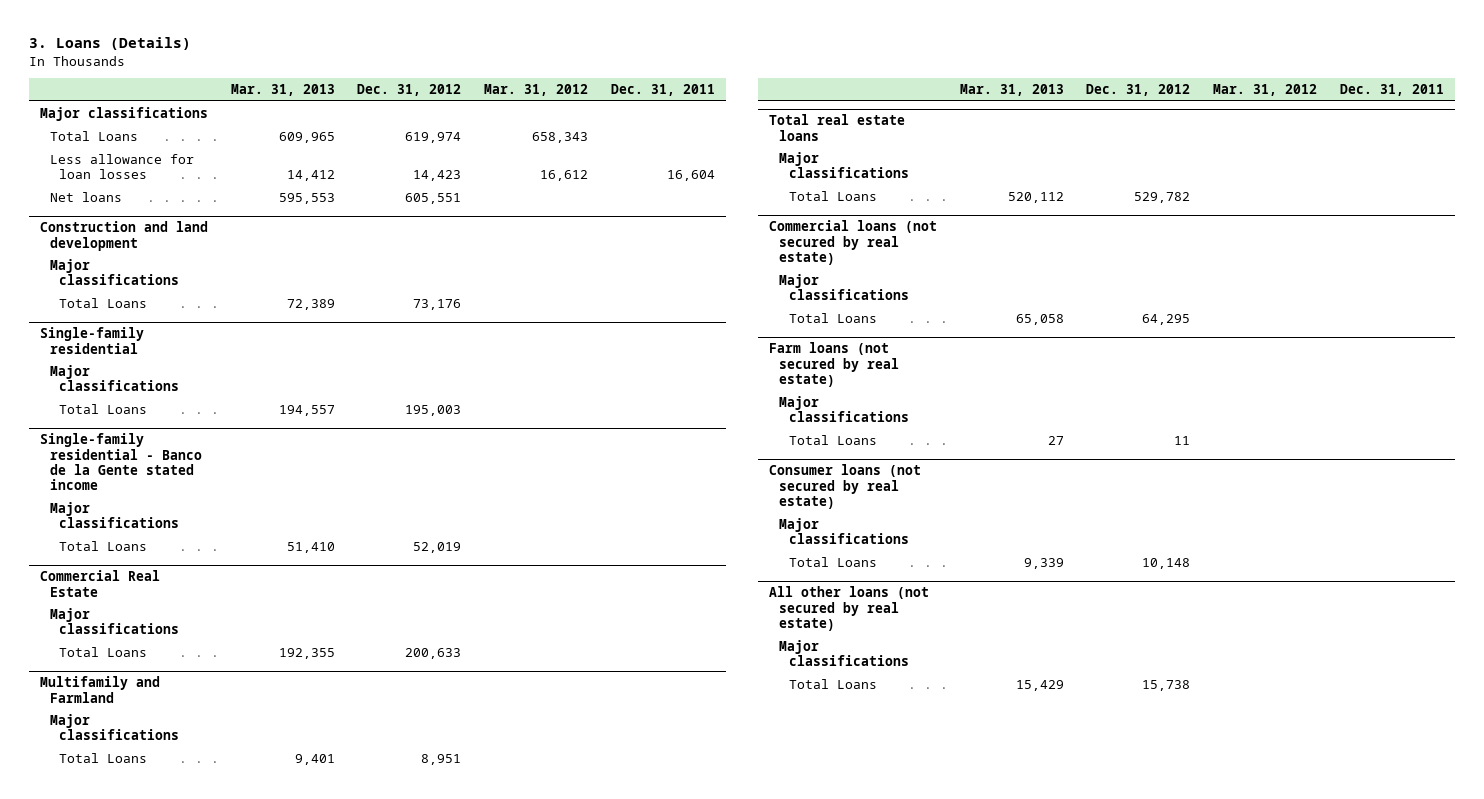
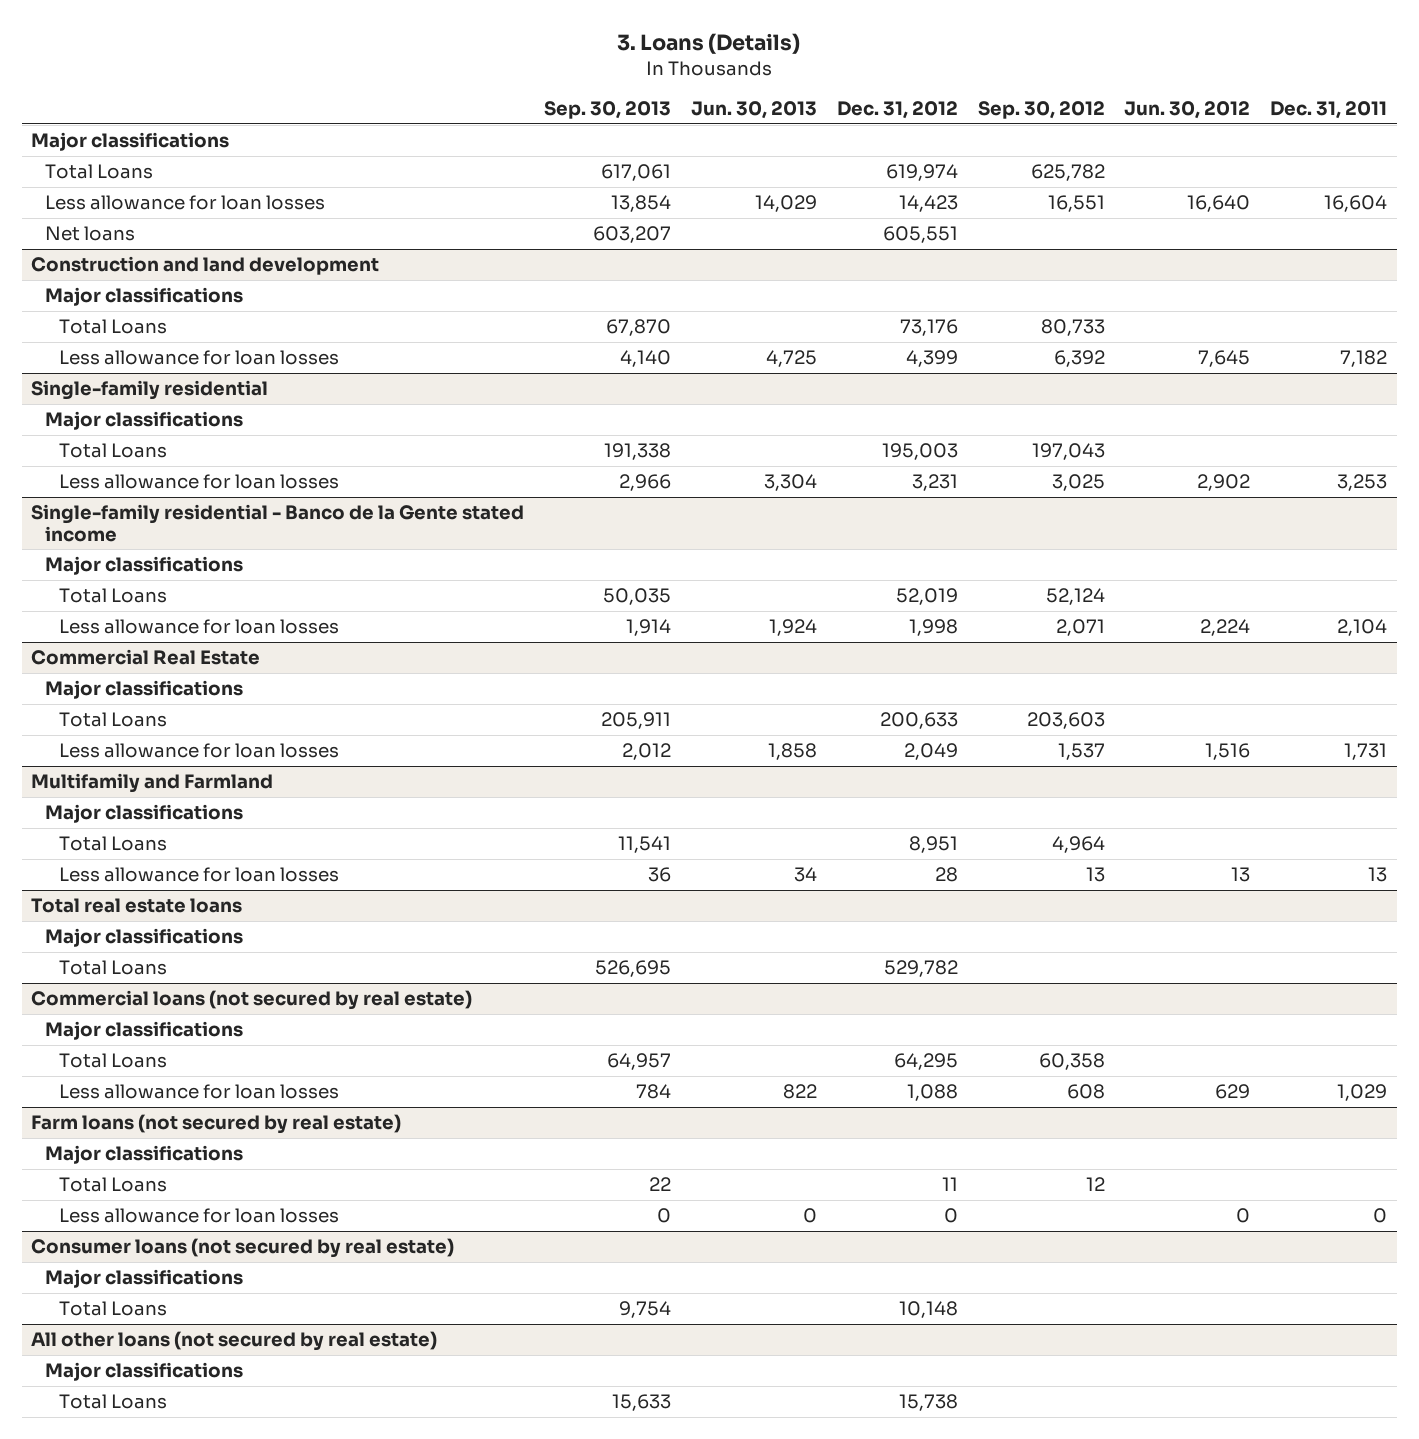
[230,84,335,97] Mar. 31, 2013 -> none
[483,84,588,97] Mar. 31, 2012 -> none
none -> [544,100,672,119] Sep. 30, 2013
none -> [691,100,818,119] Jun. 30, 2013
none -> [977,100,1105,119] Sep. 30, 2012
none -> [1124,100,1251,119] Jun. 30, 2012
none -> [58,350,339,366] Less allowance for loan losses
none -> [58,474,339,490] Less allowance for loan losses
none -> [58,619,339,635] Less allowance for loan losses
none -> [58,743,339,759] Less allowance for loan losses
none -> [58,867,339,883] Less allowance for loan losses
none -> [58,1084,339,1100] Less allowance for loan losses
none -> [58,1208,339,1224] Less allowance for loan losses

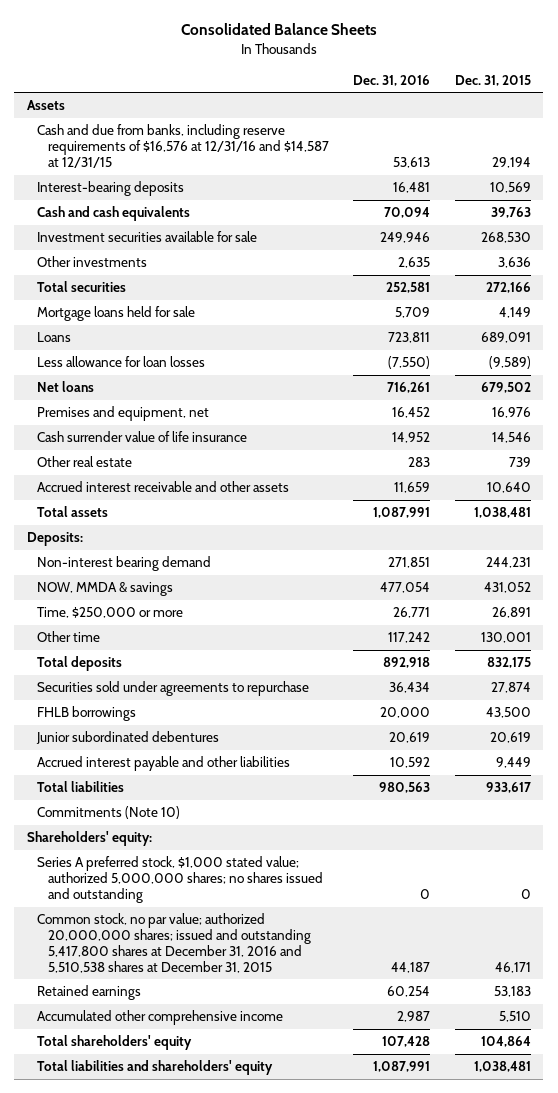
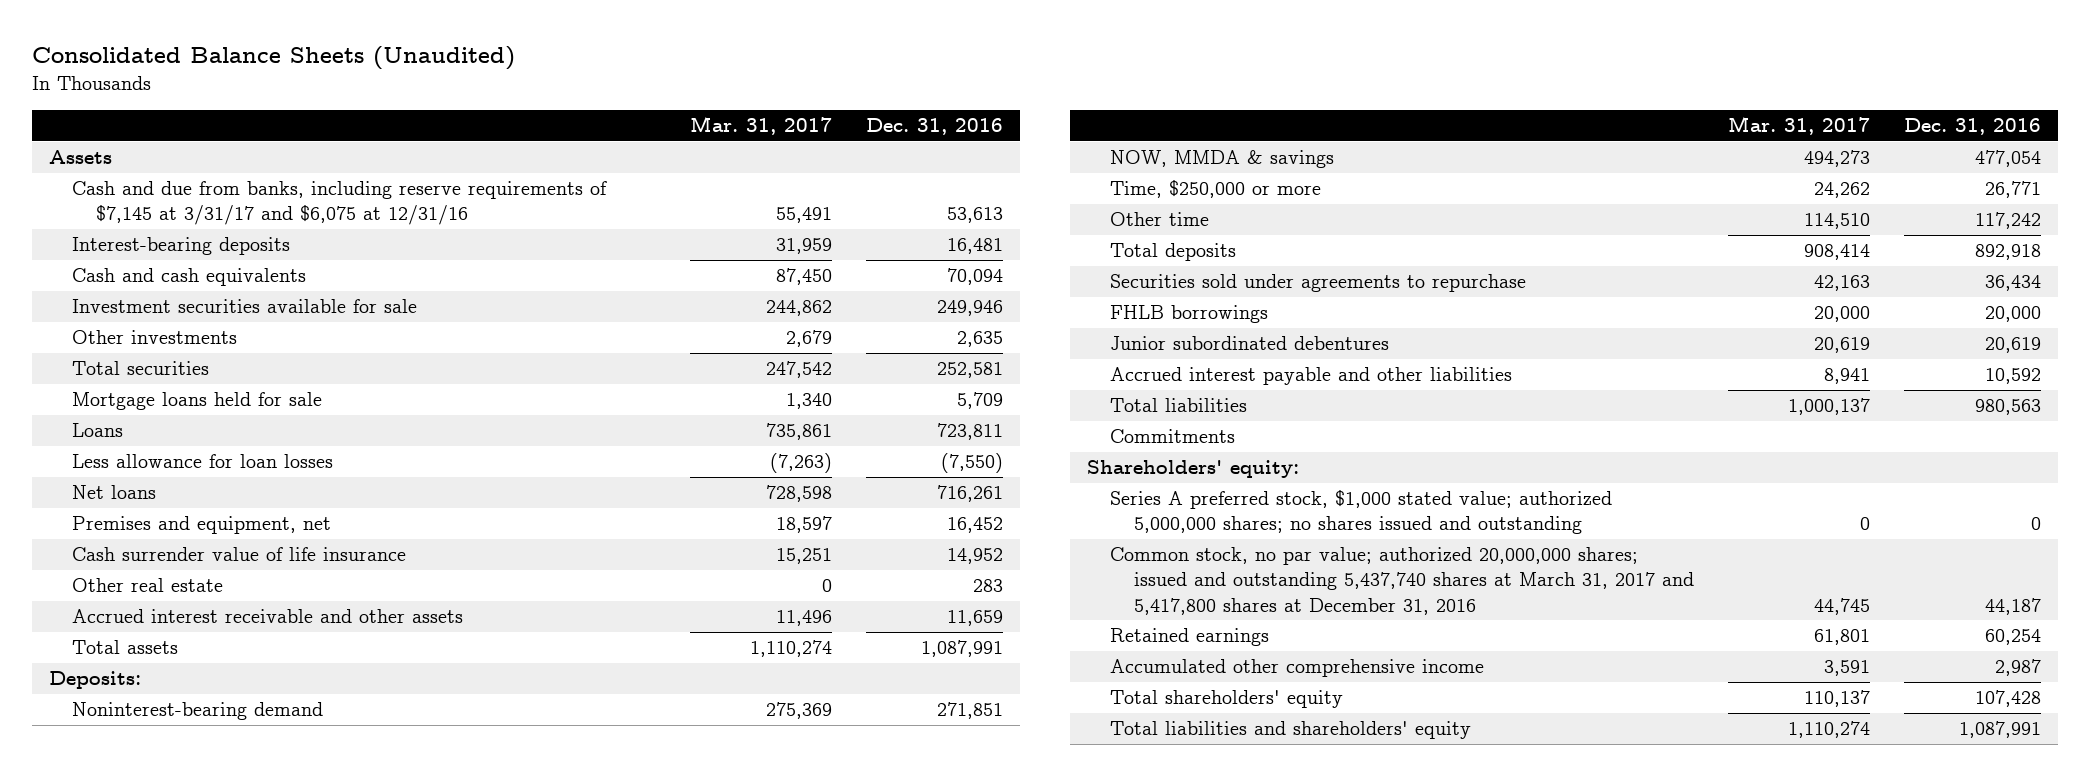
[180,23,377,36] Consolidated Balance Sheets -> [31,45,515,70] Consolidated Balance Sheets (Unaudited)
[455,74,532,86] Dec. 31, 2015 -> none
none -> [689,116,832,136] Mar. 31, 2017
[37,124,329,168] Cash and due from banks, including reserve requirements of $16,576 at 12/31/16 and $14,587 at 12/31/15 -> [72,181,608,226] Cash and due from banks, including reserve requirements of $7,145 at 3/31/17 and $6,075 at 12/31/16
[37,556,212,572] Non-interest bearing demand -> [72,702,324,721] Noninterest-bearing demand
[37,806,181,820] Commitments (Note 10) -> [1110,429,1236,444] Commitments
[37,913,311,973] Common stock, no par value; authorized 20,000,000 shares; issued and outstanding 5,417,800 shares at December 31, 2016 and 5,510,538 shares at December 31, 2015 -> [1110,547,1694,615] Common stock, no par value; authorized 20,000,000 shares; issued and outstanding 5,437,740 shares at March 31, 2017 and 5,417,800 shares at December 31, 2016

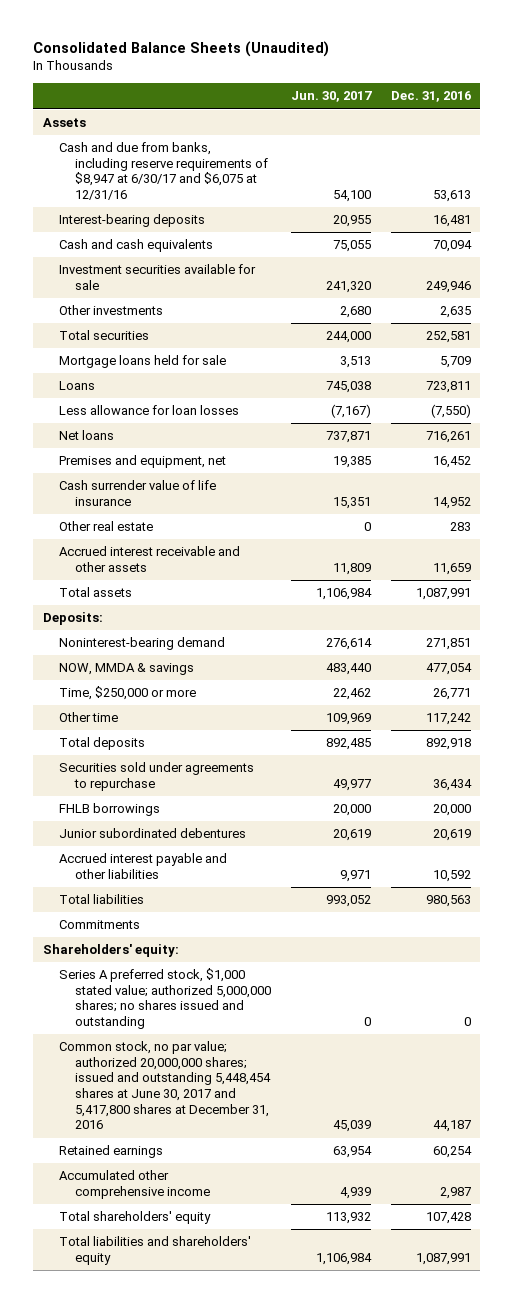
[689,116,832,136] Mar. 31, 2017 -> none
none -> [290,91,372,103] Jun. 30, 2017
[72,181,608,226] Cash and due from banks, including reserve requirements of $7,145 at 3/31/17 and $6,075 at 12/31/16 -> [59,142,269,201] Cash and due from banks, including reserve requirements of $8,947 at 6/30/17 and $6,075 at 12/31/16
[1110,547,1694,615] Common stock, no par value; authorized 20,000,000 shares; issued and outstanding 5,437,740 shares at March 31, 2017 and 5,417,800 shares at December 31, 2016 -> [59,1041,272,1130] Common stock, no par value; authorized 20,000,000 shares; issued and outstanding 5,448,454 shares at June 30, 2017 and 5,417,800 shares at December 31, 2016

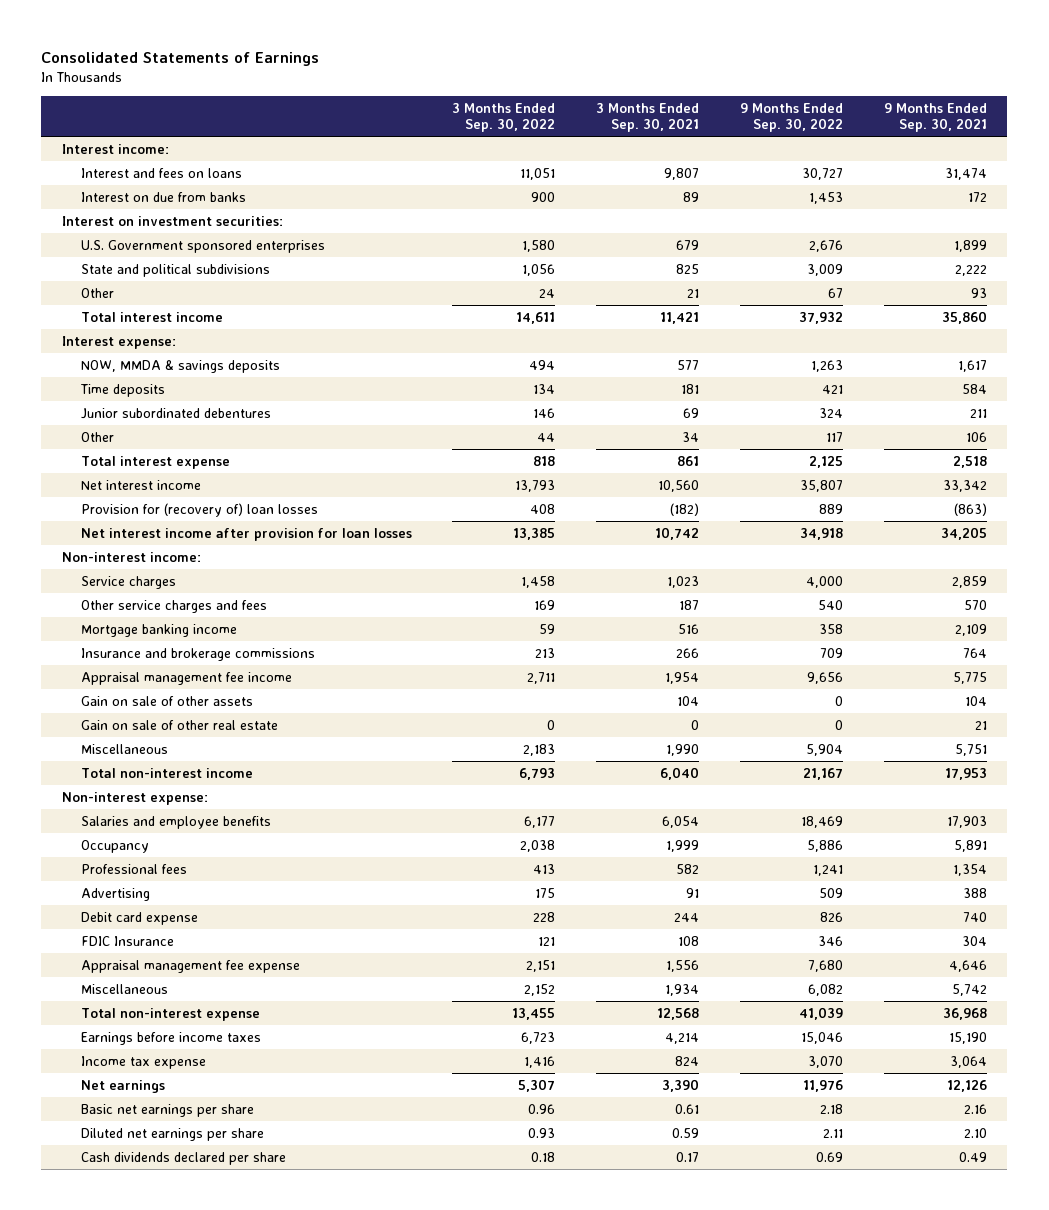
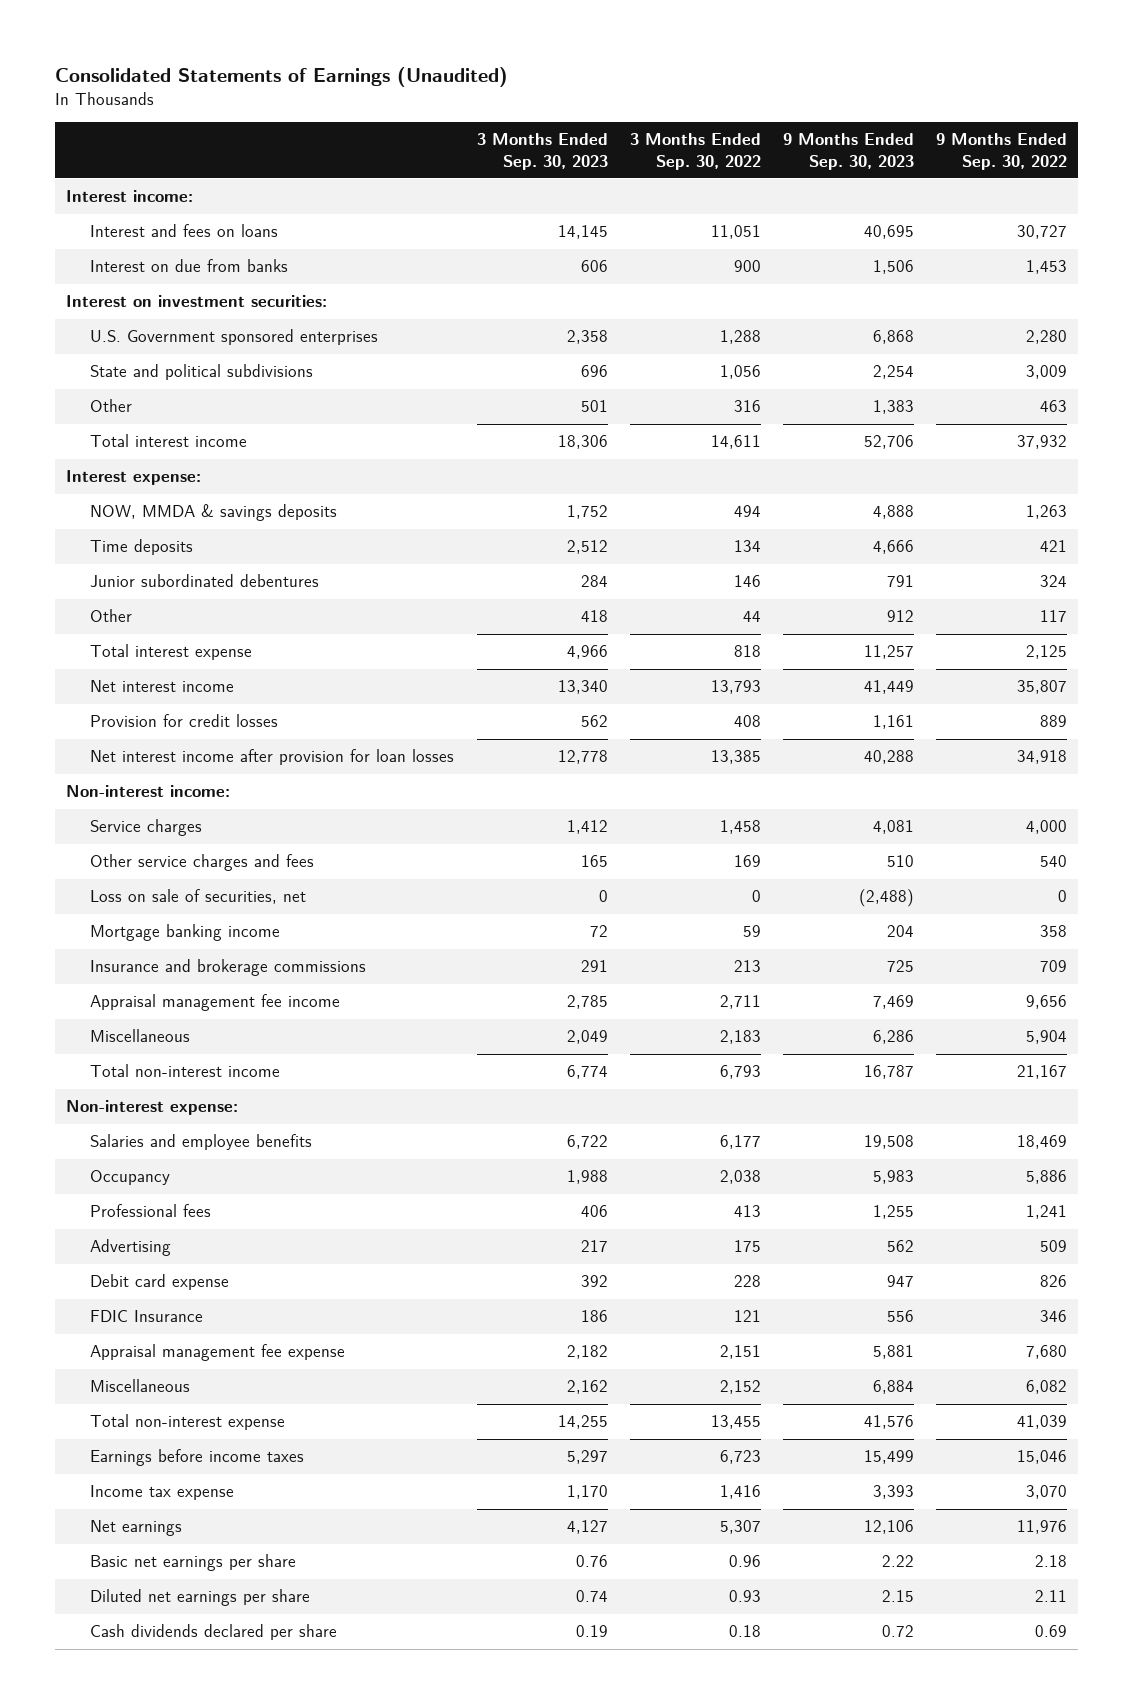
[41,51,320,66] Consolidated Statements of Earnings -> [55,66,509,87] Consolidated Statements of Earnings (Unaudited)
[596,102,700,133] 3 Months Ended Sep. 30, 2021 -> none
[883,102,987,133] 9 Months Ended Sep. 30, 2021 -> none
none -> [476,133,608,170] 3 Months Ended Sep. 30, 2023
none -> [783,133,915,170] 9 Months Ended Sep. 30, 2023
[522,239,556,252] 1,580 -> [719,330,761,345] 1,288
[809,239,844,252] 2,676 -> [1026,330,1068,345] 2,280
[539,288,556,298] 24 -> [733,400,761,413] 316
[828,287,844,298] 67 -> [1040,400,1068,413] 463
[80,502,318,517] Provision for (recovery of) loan losses -> [90,714,279,728] Provision for credit losses
none -> [90,889,307,905] Loss on sale of securities, net
[80,695,253,706] Gain on sale of other assets -> none
[80,719,278,730] Gain on sale of other real estate -> none

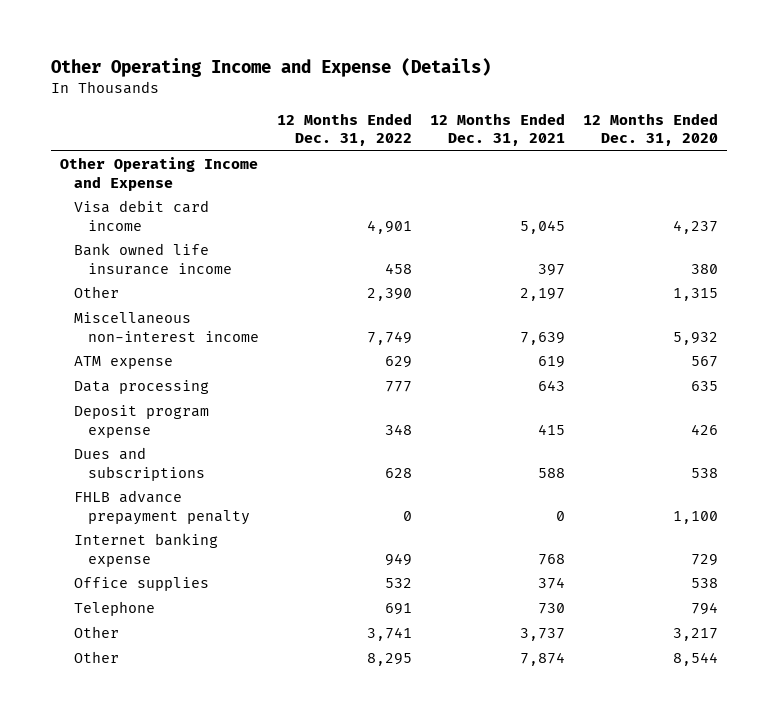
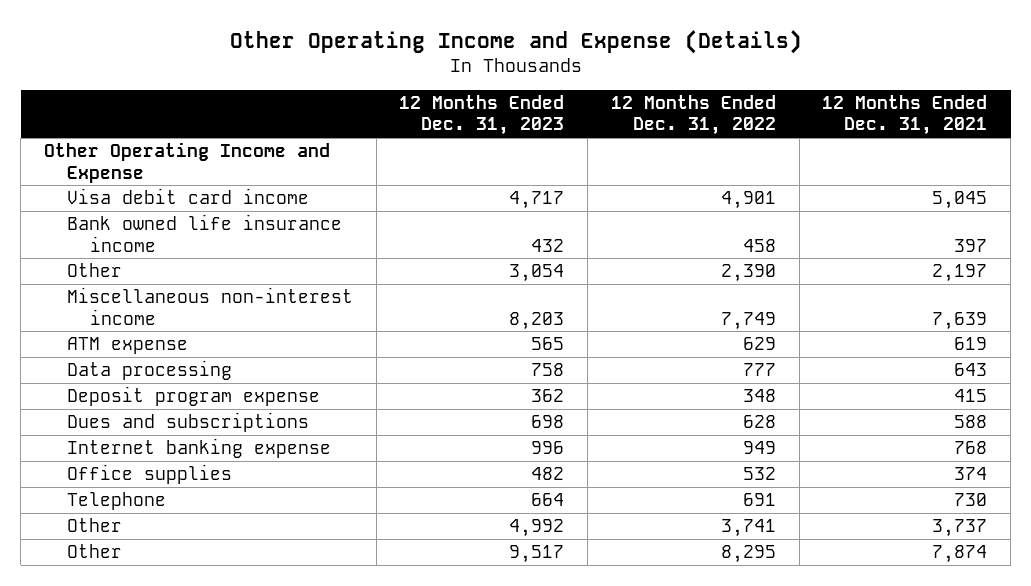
[582,113,718,147] 12 Months Ended Dec. 31, 2020 -> none
none -> [399,95,565,136] 12 Months Ended Dec. 31, 2023
[73,490,251,525] FHLB advance prepayment penalty -> none

